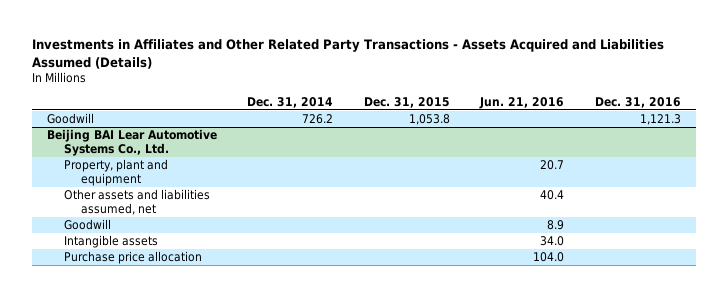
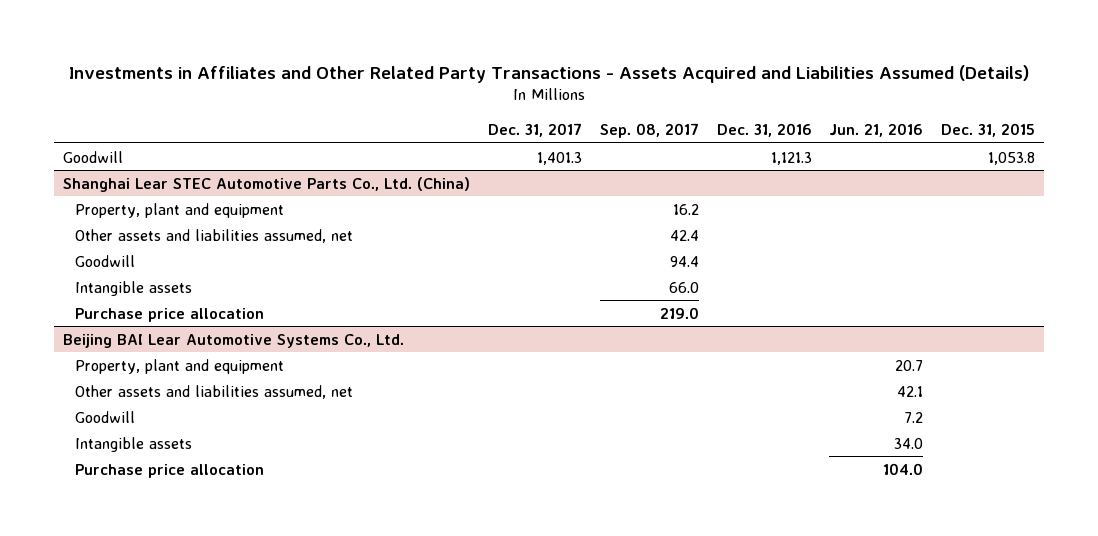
[247,96,334,108] Dec. 31, 2014 -> none
none -> [487,123,582,138] Dec. 31, 2017
none -> [599,123,699,139] Sep. 08, 2017
none -> [62,176,470,192] Shanghai Lear STEC Automotive Parts Co., Ltd. (China)
none -> [74,202,284,218] Property, plant and equipment
none -> [74,228,353,243] Other assets and liabilities assumed, net
none -> [74,254,135,267] Goodwill
none -> [74,280,192,296] Intangible assets
none -> [74,307,264,322] Purchase price allocation
[540,190,565,201] 40.4 -> [897,385,924,397] 42.1
[547,220,565,231] 8.9 -> [904,411,924,423] 7.2

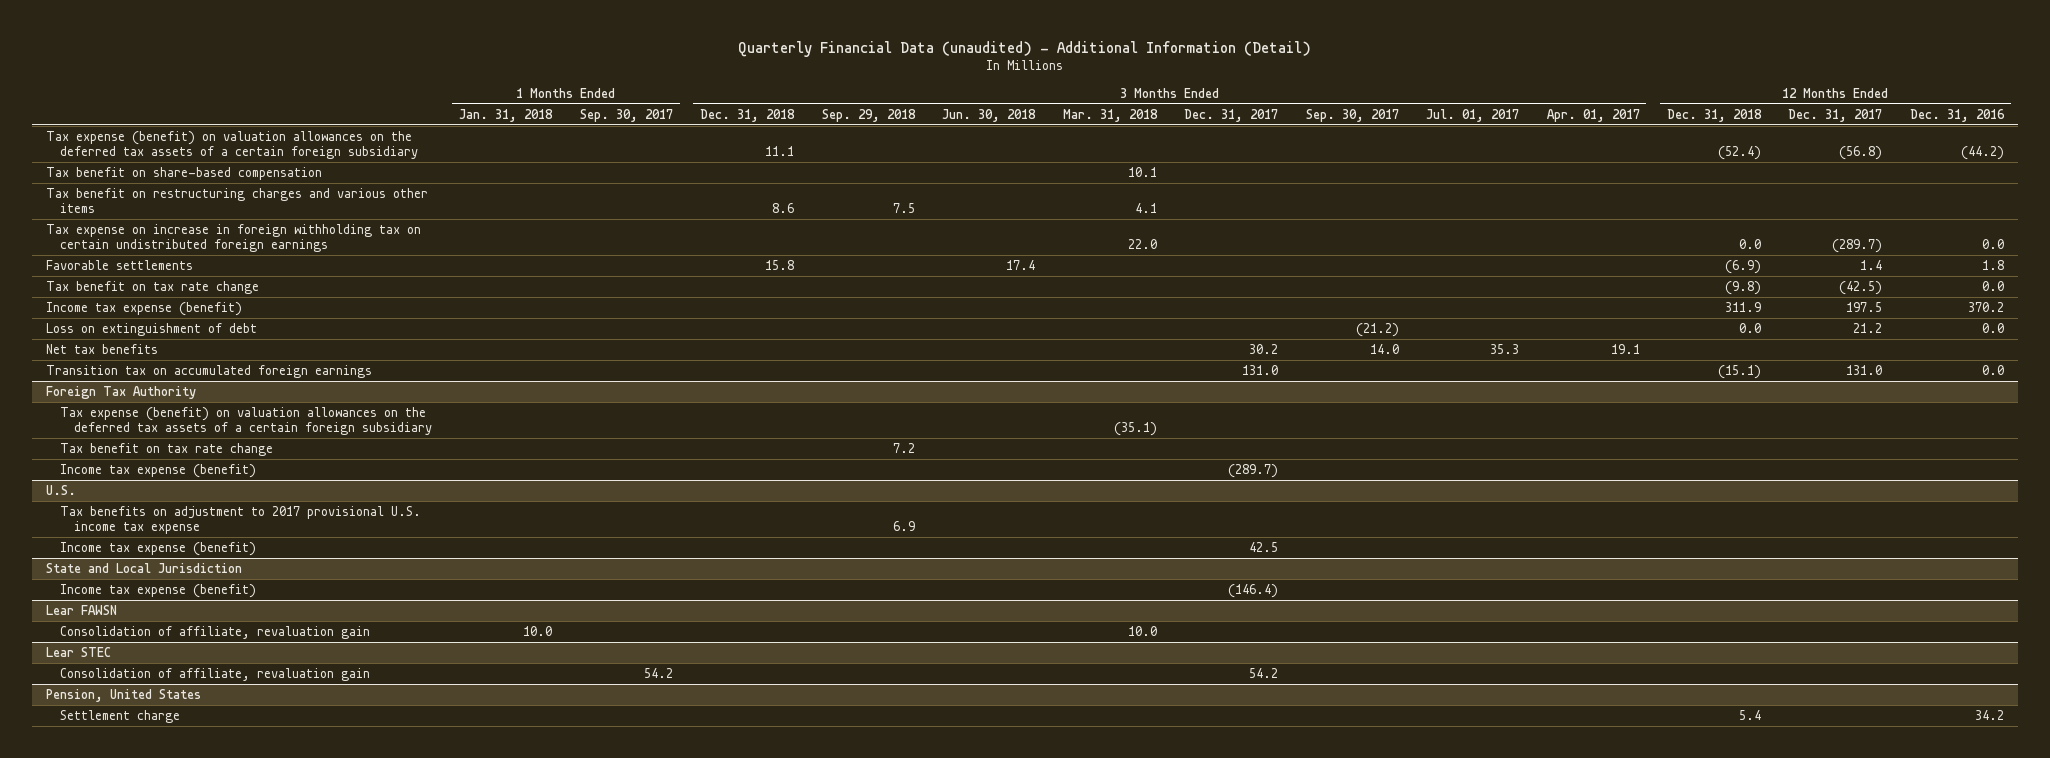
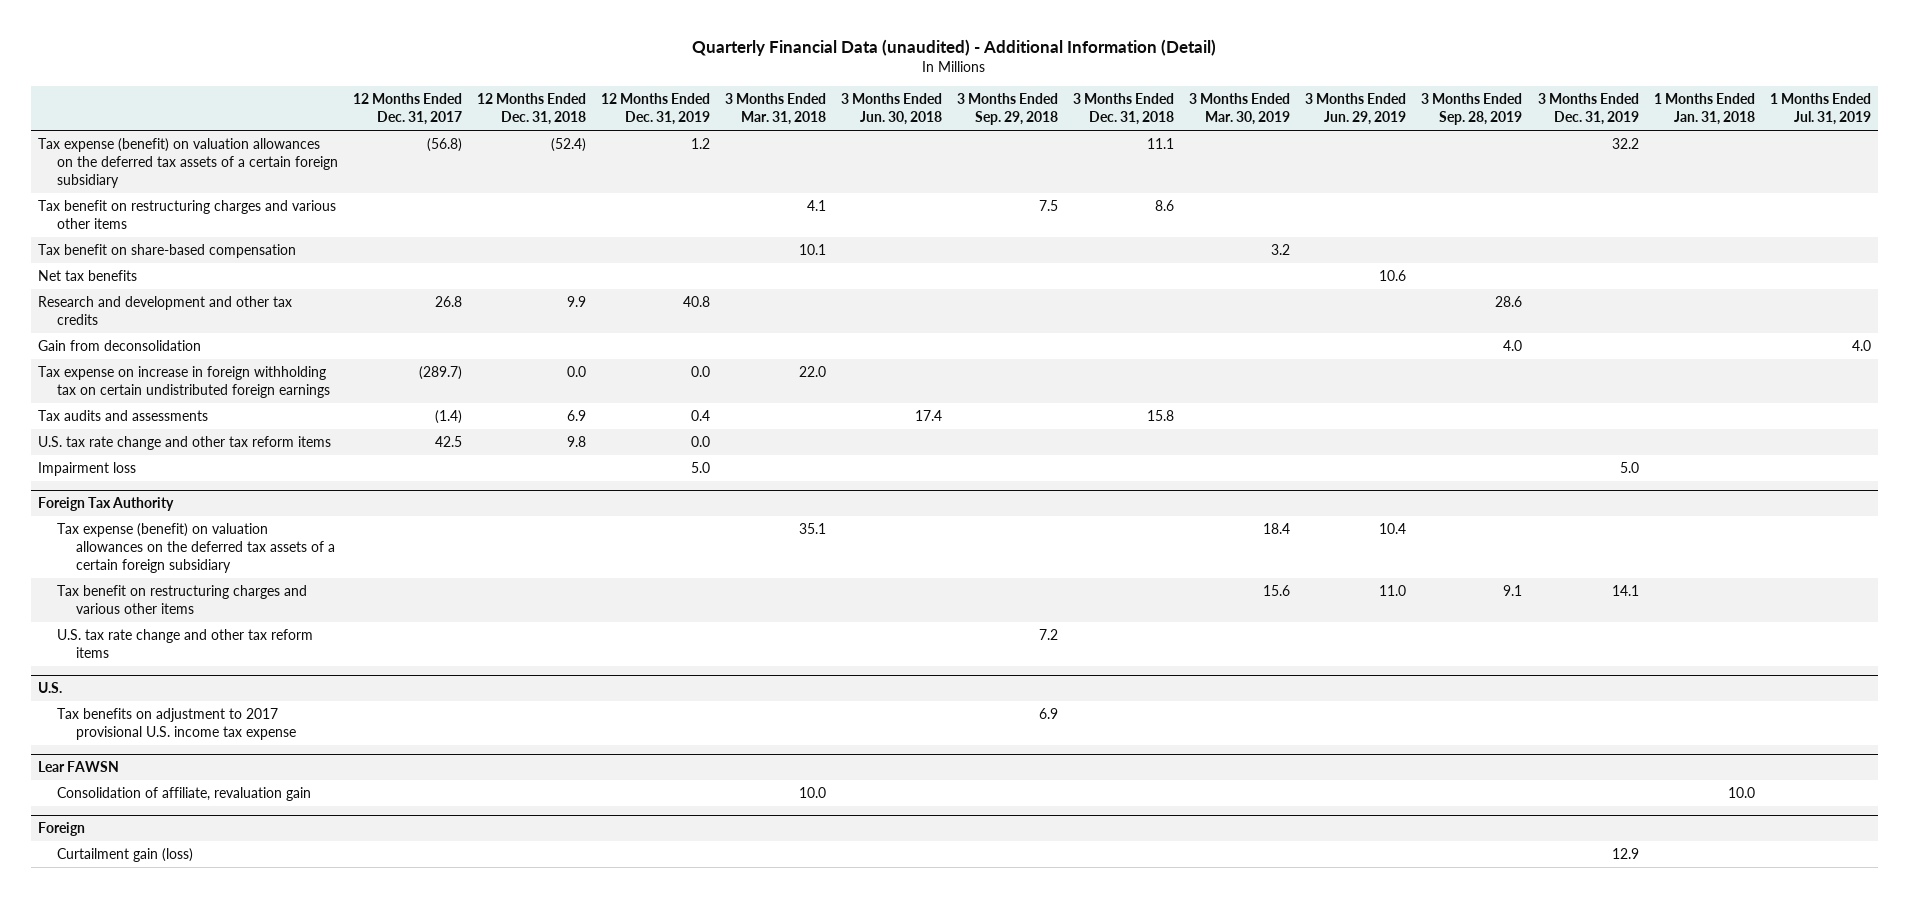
[579,108,673,122] Sep. 30, 2017 -> none
[1184,108,1279,122] Dec. 31, 2017 -> none
[1305,108,1399,122] Sep. 30, 2017 -> none
[1426,108,1520,122] Jul. 01, 2017 -> none
[1546,108,1640,122] Apr. 01, 2017 -> none
[1909,108,2005,122] Dec. 31, 2016 -> none
none -> [601,93,711,126] 12 Months Ended Dec. 31, 2019
none -> [1189,93,1291,126] 3 Months Ended Mar. 30, 2019
none -> [1305,93,1407,126] 3 Months Ended Jun. 29, 2019
none -> [1421,93,1523,126] 3 Months Ended Sep. 28, 2019
none -> [1537,93,1639,126] 3 Months Ended Dec. 31, 2019
none -> [1769,93,1871,126] 1 Months Ended Jul. 31, 2019
[46,259,194,270] Favorable settlements -> none
[46,280,260,294] Tax benefit on tax rate change -> none
[46,301,243,316] Income tax expense (benefit) -> none
[46,322,258,336] Loss on extinguishment of debt -> none
[46,166,323,180] Tax benefit on share-based compensation -> [38,244,297,259] Tax benefit on share-based compensation
[46,364,373,378] Transition tax on accumulated foreign earnings -> none
none -> [38,296,293,326] Research and development and other tax credits
none -> [38,340,202,352] Gain from deconsolidation
[46,223,422,252] Tax expense on increase in foreign withholding tax on certain undistributed foreign earnings -> [38,366,330,399] Tax expense on increase in foreign withholding tax on certain undistributed foreign earnings
none -> [38,410,209,422] Tax audits and assessments
none -> [38,436,332,451] U.S. tax rate change and other tax reform items
none -> [38,462,137,477] Impairment loss
[59,463,256,478] Income tax expense (benefit) -> none
[1113,421,1157,436] (35.1) -> [799,523,827,535] 35.1
none -> [56,585,307,615] Tax benefit on restructuring charges and various other items
[59,442,273,456] Tax benefit on tax rate change -> [56,629,313,659] U.S. tax rate change and other tax reform items
[59,541,256,556] Income tax expense (benefit) -> none
[46,562,243,573] State and Local Jurisdiction -> none
[59,583,256,598] Income tax expense (benefit) -> none
[46,646,112,657] Lear STEC -> none
[59,667,370,681] Consolidation of affiliate, revaluation gain -> none
[46,688,202,702] Pension, United States -> none
[59,709,180,723] Settlement charge -> none
none -> [38,822,86,837] Foreign
none -> [56,848,193,863] Curtailment gain (loss)

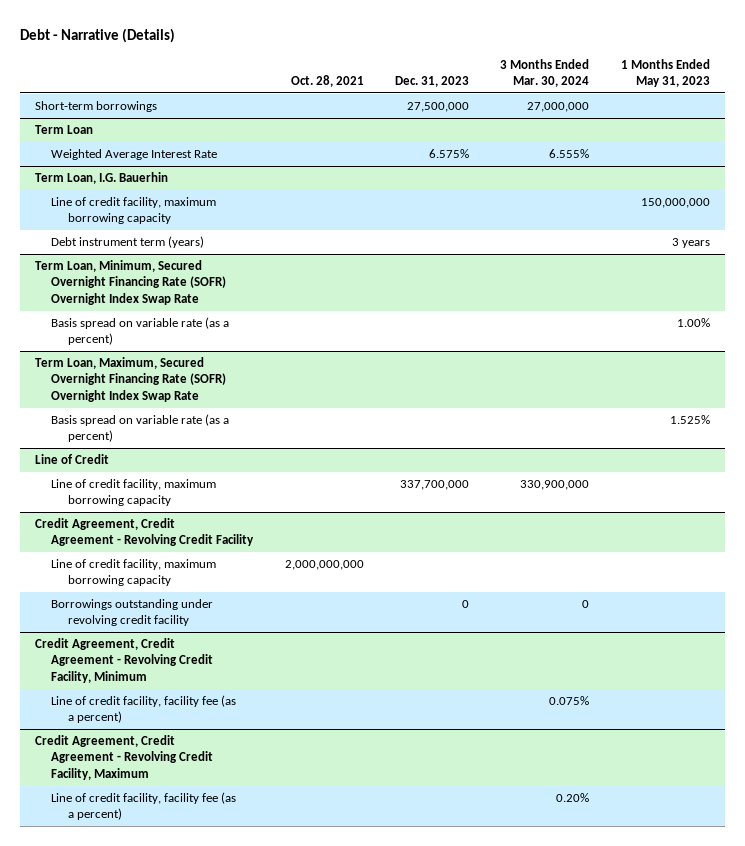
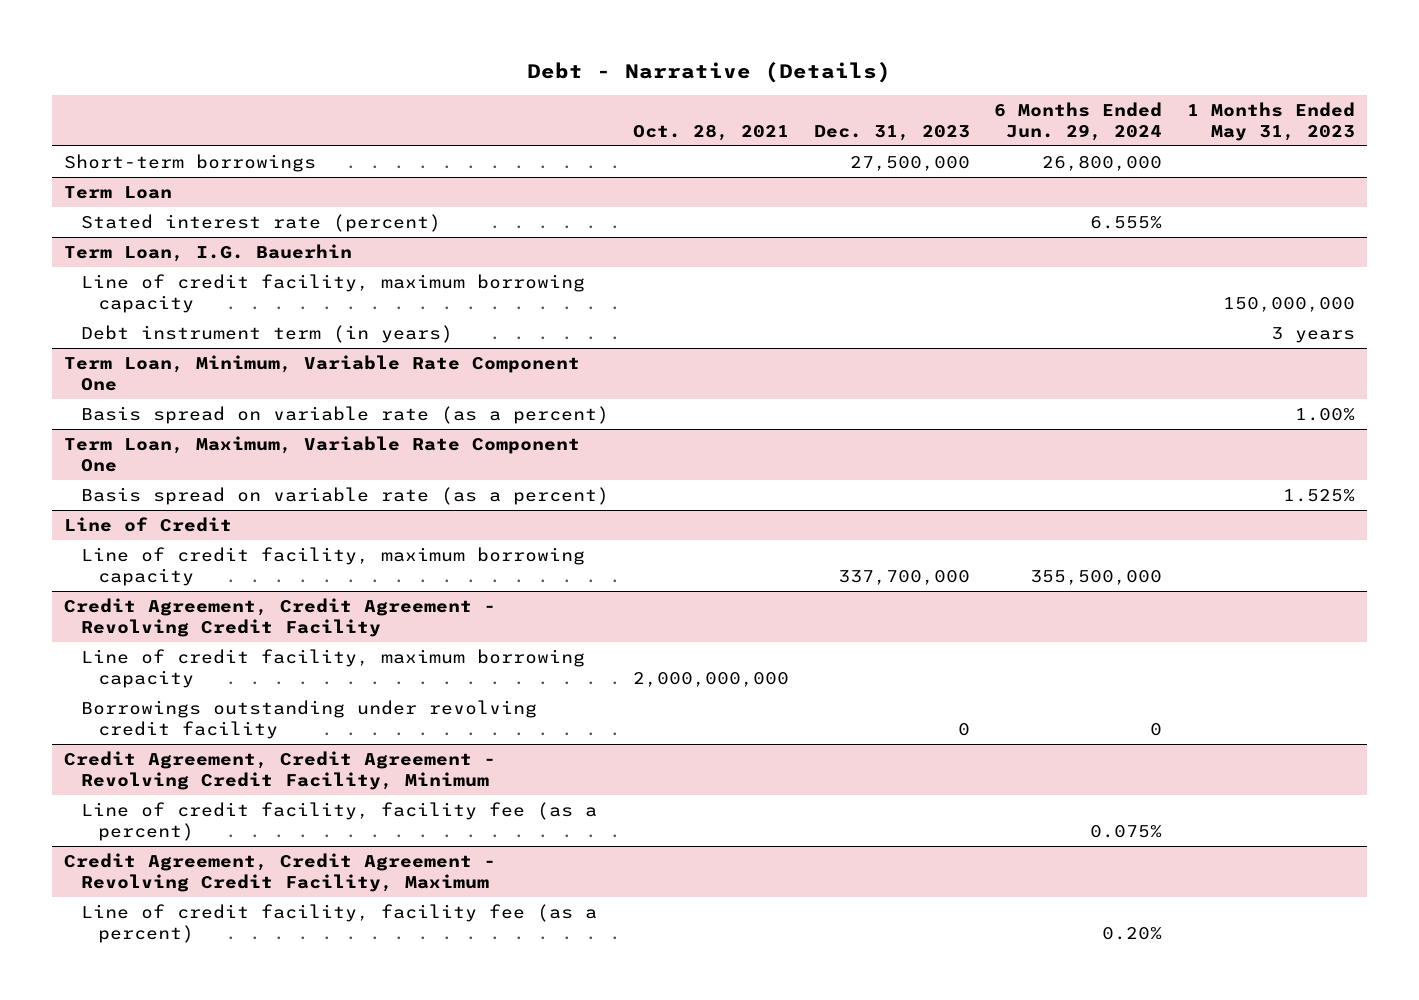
[500,58,590,87] 3 Months Ended Mar. 30, 2024 -> none
none -> [994,101,1163,141] 6 Months Ended Jun. 29, 2024
[51,149,218,161] Weighted Average Interest Rate -> none
none -> [80,214,441,233] Stated interest rate (percent)
[51,236,205,249] Debt instrument term (years) -> [80,325,453,344] Debt instrument term (in years)
[35,260,227,305] Term Loan, Minimum, Secured Overnight Financing Rate (SOFR) Overnight Index Swap Rate -> [63,355,580,392] Term Loan, Minimum, Variable Rate Component One
[35,357,227,402] Term Loan, Maximum, Secured Overnight Financing Rate (SOFR) Overnight Index Swap Rate -> [63,436,580,473] Term Loan, Maximum, Variable Rate Component One

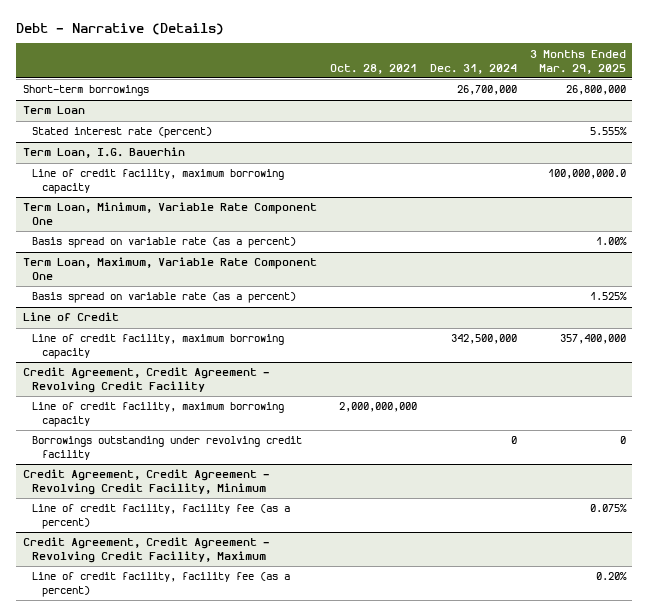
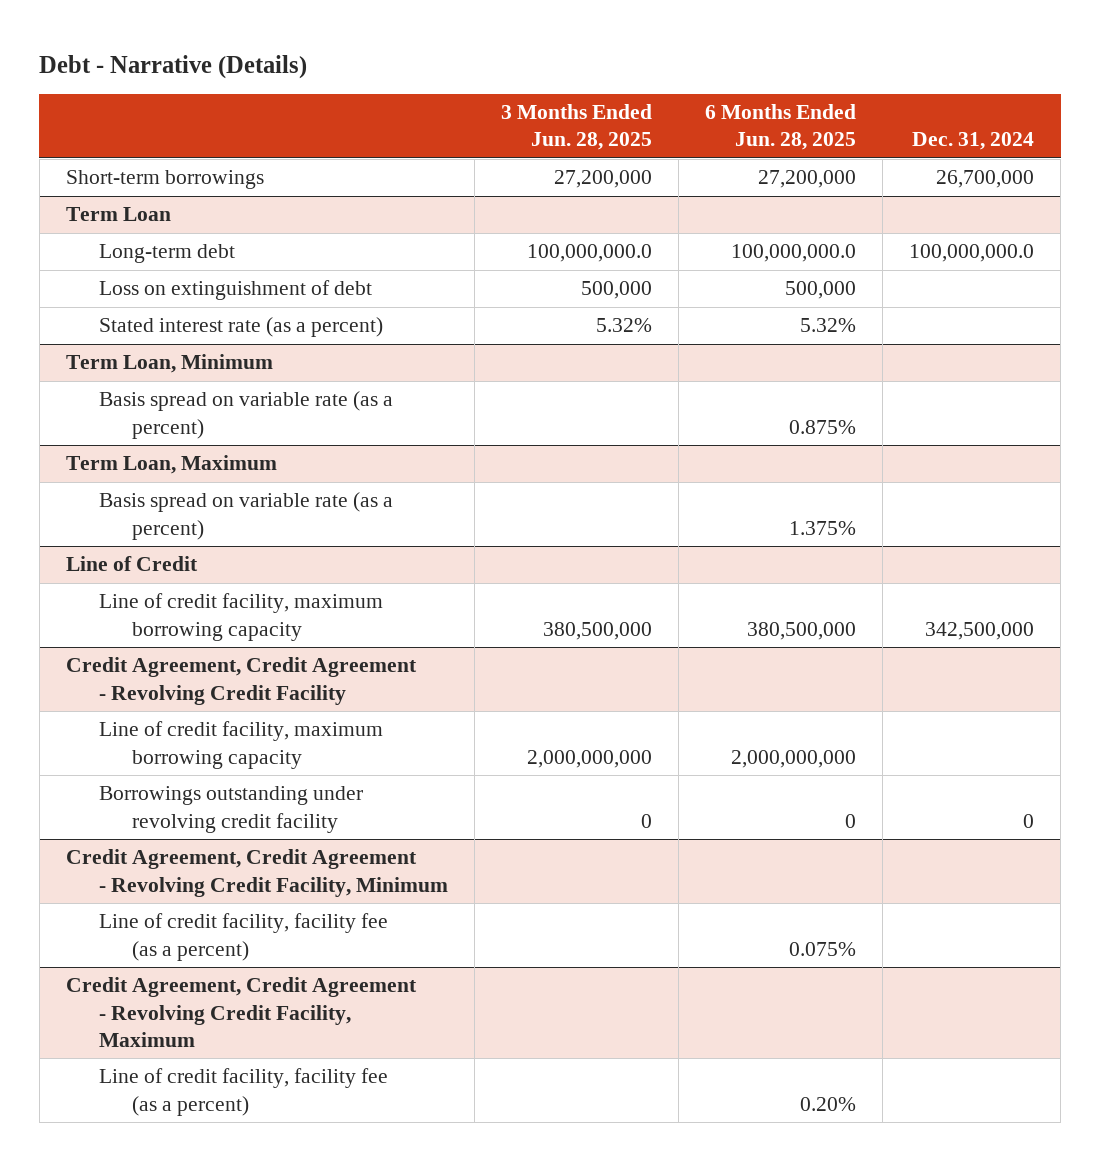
[329,63,417,74] Oct. 28, 2021 -> none
[529,49,626,74] 3 Months Ended Mar. 29, 2025 -> none
none -> [500,104,652,151] 3 Months Ended Jun. 28, 2025
none -> [705,104,857,151] 6 Months Ended Jun. 28, 2025
[22,147,185,159] Term Loan, I.G. Bauerhin -> none
[32,169,285,195] Line of credit facility, maximum borrowing capacity -> none
none -> [98,244,235,264] Long-term debt
none -> [98,280,372,301] Loss on extinguishment of debt
[32,127,213,139] Stated interest rate (percent) -> [98,317,383,338] Stated interest rate (as a percent)
[22,202,317,226] Term Loan, Minimum, Variable Rate Component One -> [66,354,274,374] Term Loan, Minimum
[22,257,317,281] Term Loan, Maximum, Variable Rate Component One -> [66,455,278,475] Term Loan, Maximum

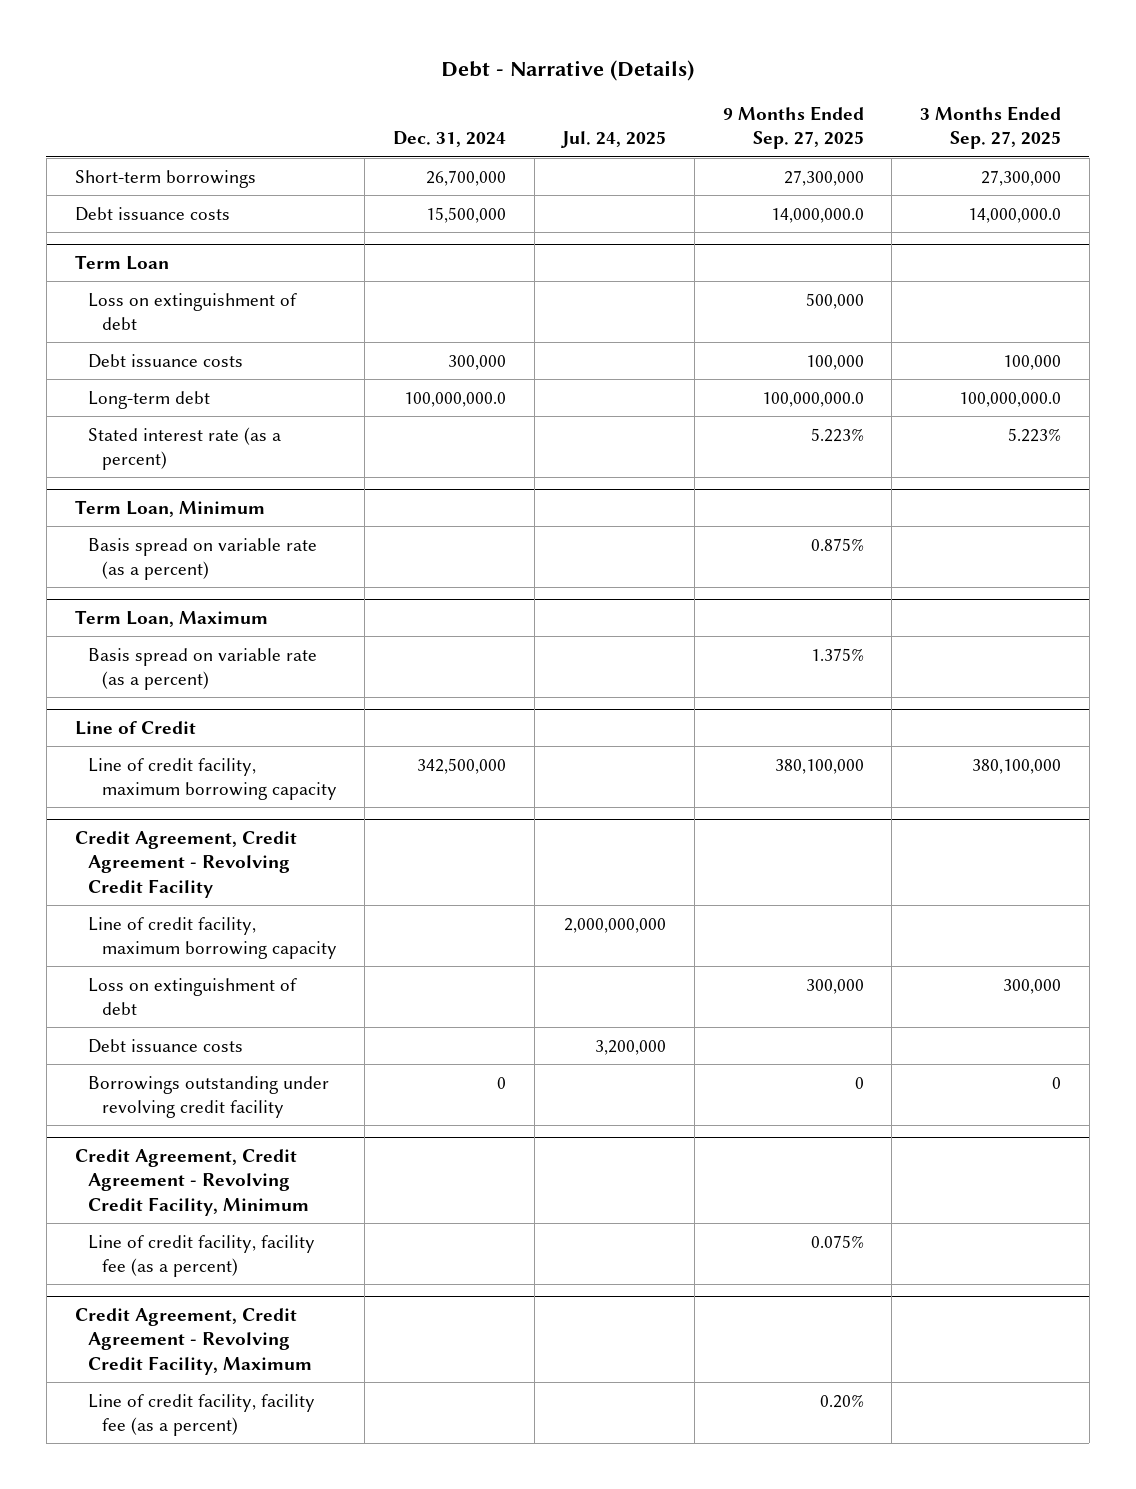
[500,104,652,151] 3 Months Ended Jun. 28, 2025 -> none
[705,104,857,151] 6 Months Ended Jun. 28, 2025 -> none
none -> [561,131,667,149] Jul. 24, 2025
none -> [722,105,864,150] 9 Months Ended Sep. 27, 2025
none -> [919,105,1061,150] 3 Months Ended Sep. 27, 2025
none -> [74,206,230,221] Debt issuance costs
none -> [88,353,244,368] Debt issuance costs
[98,244,235,264] Long-term debt -> [88,390,211,409] Long-term debt
none -> [88,977,298,1016] Loss on extinguishment of debt
none -> [88,1038,244,1053] Debt issuance costs

